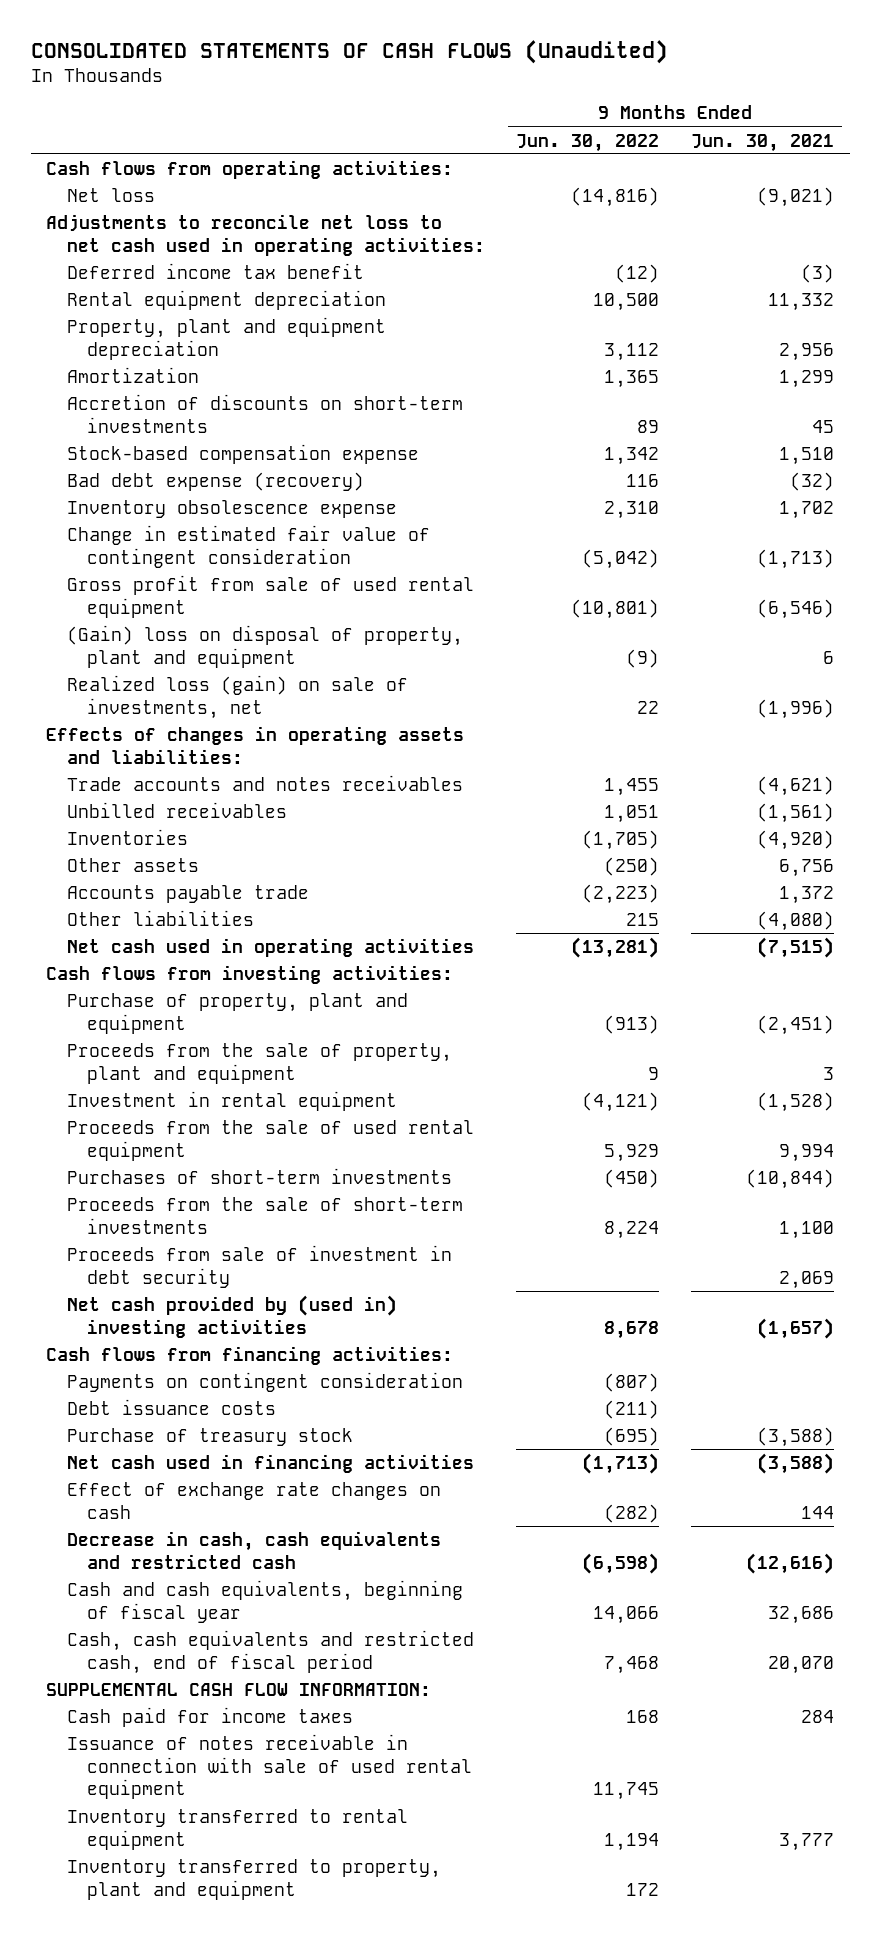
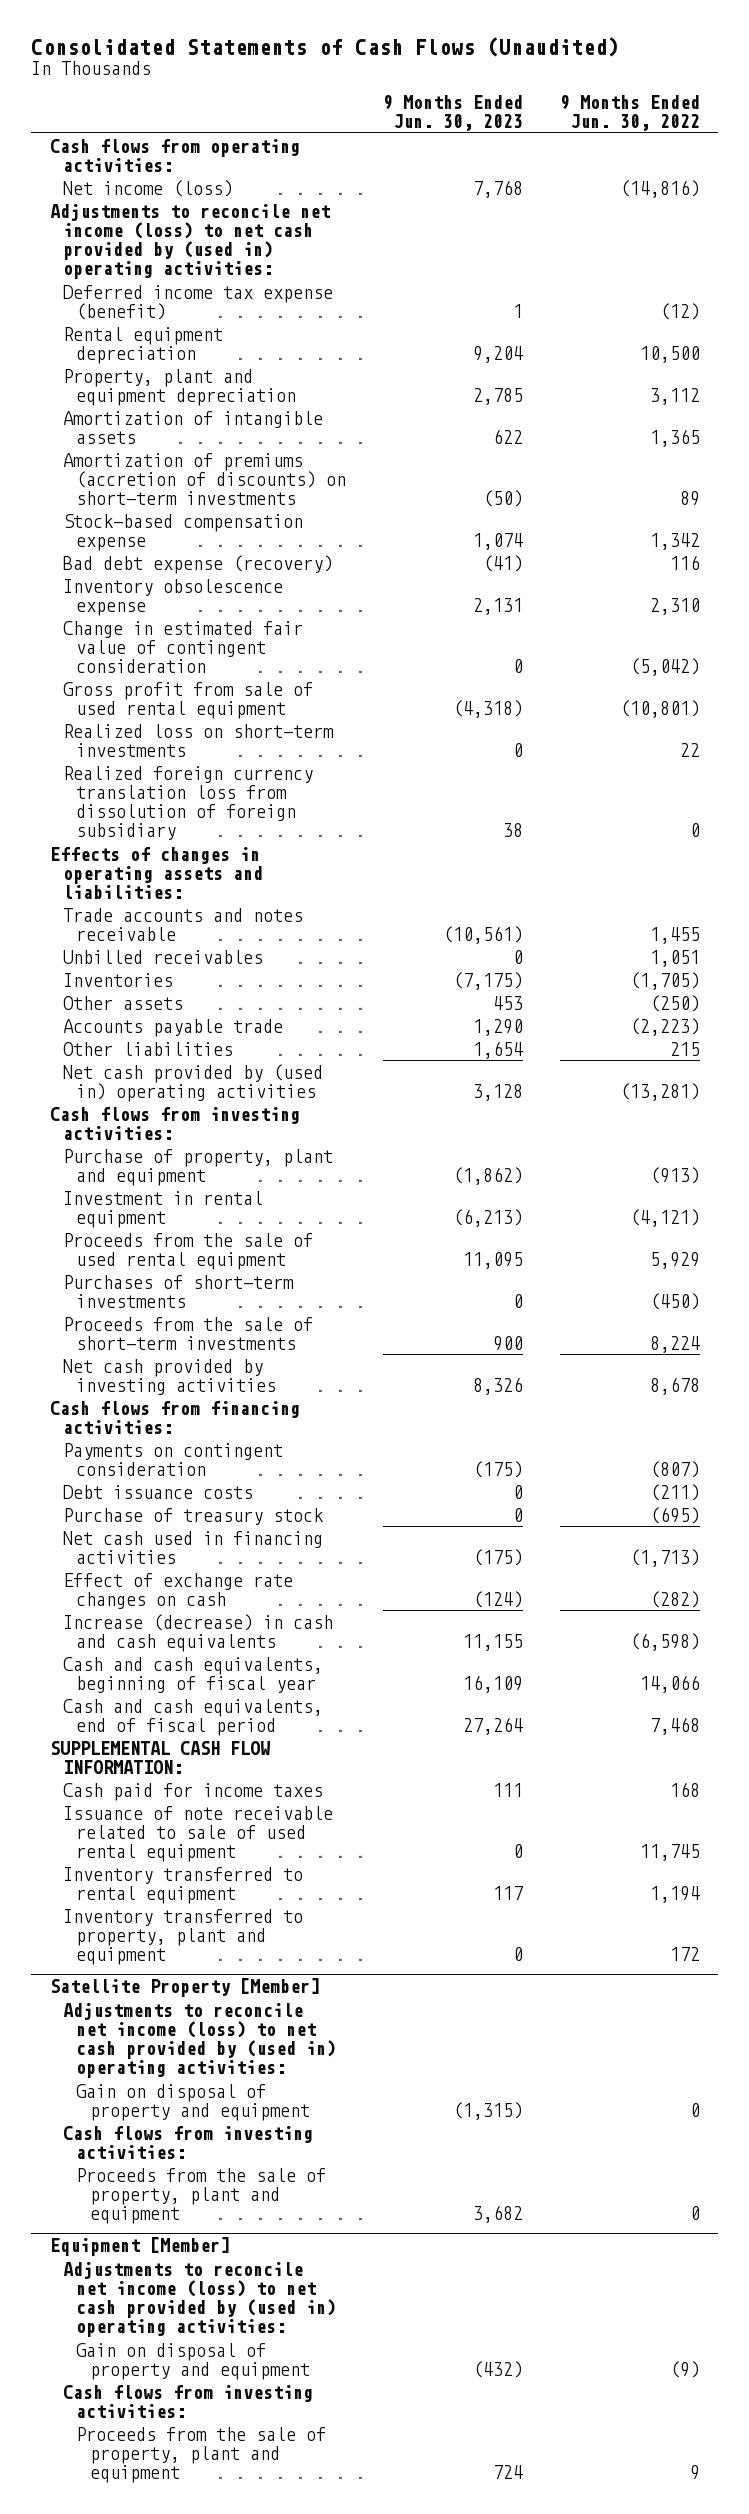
[30,40,668,65] CONSOLIDATED STATEMENTS OF CASH FLOWS (Unaudited) -> [31,36,620,57] Consolidated Statements of Cash Flows (Unaudited)
[691,133,835,152] Jun. 30, 2021 -> none
none -> [383,94,524,132] 9 Months Ended Jun. 30, 2023
[66,187,155,202] Net loss -> [62,179,233,197] Net income (loss)
[46,213,485,256] Adjustments to reconcile net loss to net cash used in operating activities: -> [49,203,330,280] Adjustments to reconcile net income (loss) to net cash provided by (used in) operating activities:
[66,262,364,279] Deferred income tax benefit -> [62,284,333,320] Deferred income tax expense (benefit)
[66,366,199,383] Amortization -> [62,410,323,444] Amortization of intangible assets
[66,393,463,433] Accretion of discounts on short-term investments -> [62,452,347,505] Amortization of premiums (accretion of discounts) on short-term investments
[66,624,463,668] (Gain) loss on disposal of property, plant and equipment -> none
[66,674,408,719] Realized loss (gain) on sale of investments, net -> [62,723,334,757] Realized loss on short-term investments
none -> [62,765,313,841] Realized foreign currency translation loss from dissolution of foreign subsidiary
[66,774,463,791] Trade accounts and notes receivables -> [62,907,303,941] Trade accounts and notes receivable
[66,937,474,957] Net cash used in operating activities -> [62,1063,323,1102] Net cash provided by (used in) operating activities
[66,1042,452,1084] Proceeds from the sale of property, plant and equipment -> none
[66,1244,452,1288] Proceeds from sale of investment in debt security -> none
[66,1294,397,1338] Net cash provided by (used in) investing activities -> [62,1358,277,1395] Net cash provided by investing activities
[66,1530,441,1569] Decrease in cash, cash equivalents and restricted cash -> [62,1613,333,1652] Increase (decrease) in cash and cash equivalents
[66,1629,474,1674] Cash, cash equivalents and restricted cash, end of fiscal period -> [62,1698,323,1736] Cash and cash equivalents, end of fiscal period
[66,1733,472,1800] Issuance of notes receivable in connection with sale of used rental equipment -> [62,1805,333,1862] Issuance of note receivable related to sale of used rental equipment
none -> [49,1978,320,1998] Satellite Property [Member]
none -> [62,2002,337,2079] Adjustments to reconcile net income (loss) to net cash provided by (used in) operating activities:
none -> [76,2083,310,2121] Gain on disposal of property and equipment
none -> [62,2125,313,2159] Cash flows from investing activities:
none -> [76,2167,327,2224] Proceeds from the sale of property, plant and equipment
none -> [49,2237,230,2257] Equipment [Member]
none -> [62,2261,337,2338] Adjustments to reconcile net income (loss) to net cash provided by (used in) operating activities:
none -> [76,2342,310,2380] Gain on disposal of property and equipment
none -> [62,2384,313,2418] Cash flows from investing activities:
none -> [76,2426,327,2483] Proceeds from the sale of property, plant and equipment

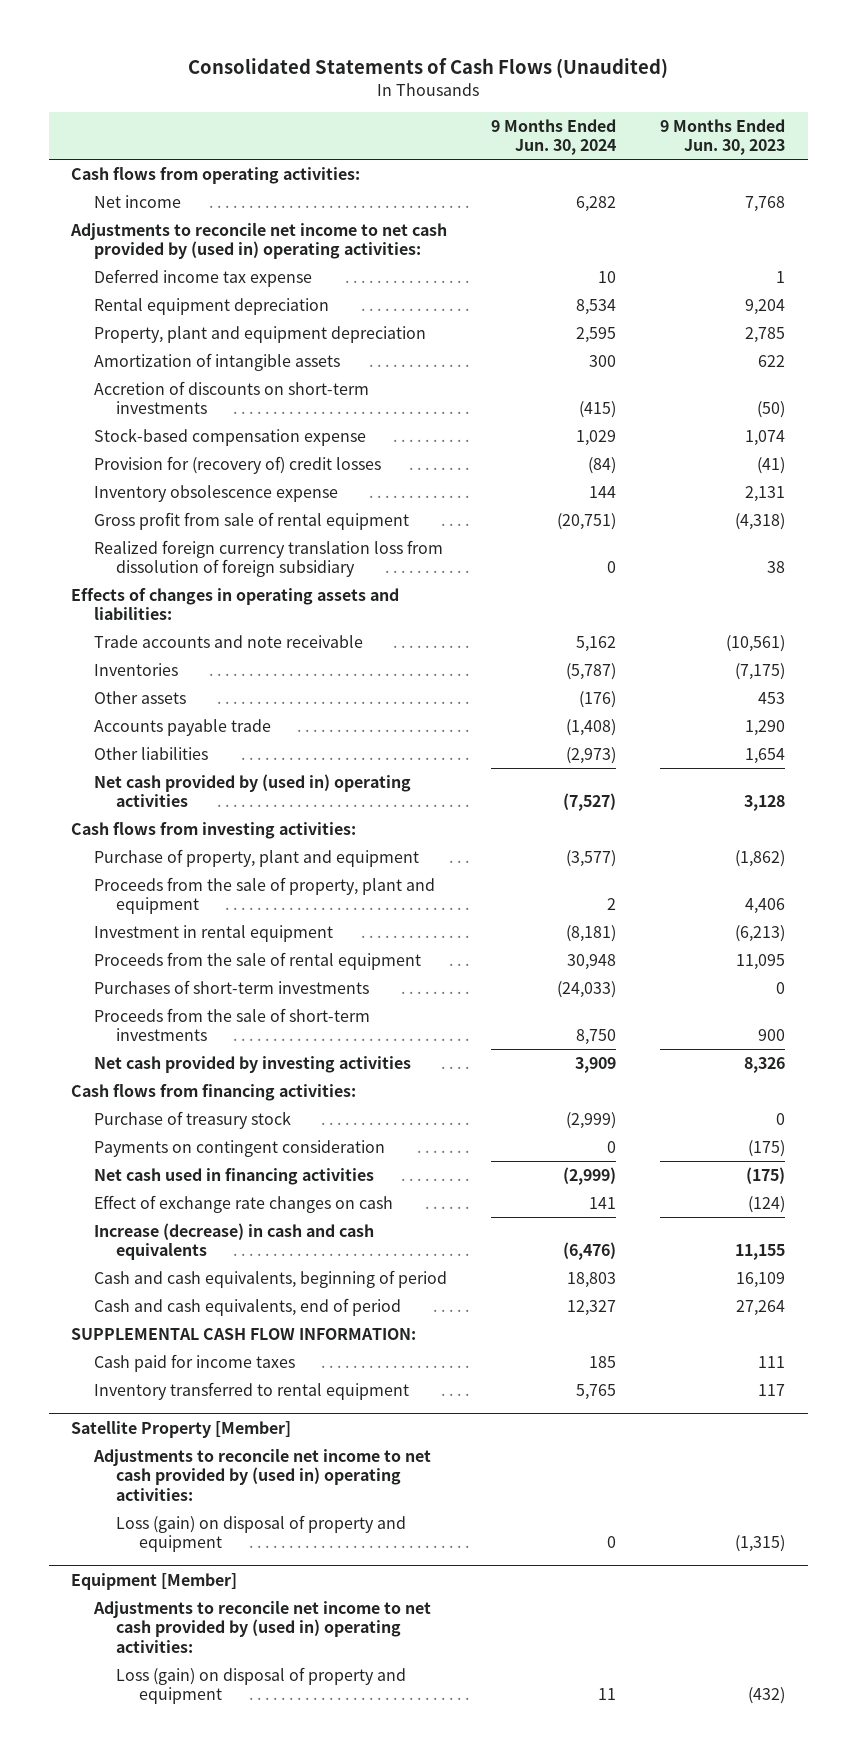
[559,94,700,132] 9 Months Ended Jun. 30, 2022 -> none
none -> [491,118,617,156] 9 Months Ended Jun. 30, 2024
[62,179,233,197] Net income (loss) -> [93,194,181,208] Net income
[49,203,330,280] Adjustments to reconcile net income (loss) to net cash provided by (used in) operating activities: -> [70,222,448,260] Adjustments to reconcile net income to net cash provided by (used in) operating activities:
[62,284,333,320] Deferred income tax expense (benefit) -> [93,268,312,287] Deferred income tax expense
[62,452,347,505] Amortization of premiums (accretion of discounts) on short-term investments -> [93,380,369,415] Accretion of discounts on short-term investments
[62,554,333,574] Bad debt expense (recovery) -> [93,455,381,474] Provision for (recovery of) credit losses
[62,620,303,673] Change in estimated fair value of contingent consideration -> none
[62,723,334,757] Realized loss on short-term investments -> none
[62,681,313,719] Gross profit from sale of used rental equipment -> [93,511,409,530] Gross profit from sale of rental equipment
[62,949,263,964] Unbilled receivables -> none
[62,907,303,941] Trade accounts and notes receivable -> [93,634,363,648] Trade accounts and note receivable
none -> [93,876,435,915] Proceeds from the sale of property, plant and equipment
[62,1232,313,1270] Proceeds from the sale of used rental equipment -> [93,951,421,970] Proceeds from the sale of rental equipment
[62,1484,253,1499] Debt issuance costs -> none
[62,1442,283,1476] Payments on contingent consideration -> [93,1139,385,1157] Payments on contingent consideration
[62,1656,323,1693] Cash and cash equivalents, beginning of fiscal year -> [93,1269,447,1288] Cash and cash equivalents, beginning of period
[62,1698,323,1736] Cash and cash equivalents, end of fiscal period -> [93,1297,401,1316] Cash and cash equivalents, end of period
[62,1805,333,1862] Issuance of note receivable related to sale of used rental equipment -> none
[62,1908,303,1965] Inventory transferred to property, plant and equipment -> none
[62,2125,313,2159] Cash flows from investing activities: -> none
[76,2167,327,2224] Proceeds from the sale of property, plant and equipment -> none
[62,2002,337,2079] Adjustments to reconcile net income (loss) to net cash provided by (used in) operating activities: -> [92,1448,431,1502] Adjustments to reconcile net income to net cash provided by (used in) operating activities:
[76,2083,310,2121] Gain on disposal of property and equipment -> [116,1514,407,1553] Loss (gain) on disposal of property and equipment
[62,2384,313,2418] Cash flows from investing activities: -> none
[76,2426,327,2483] Proceeds from the sale of property, plant and equipment -> none
[62,2261,337,2338] Adjustments to reconcile net income (loss) to net cash provided by (used in) operating activities: -> [92,1600,431,1654] Adjustments to reconcile net income to net cash provided by (used in) operating activities:
[76,2342,310,2380] Gain on disposal of property and equipment -> [116,1666,407,1705] Loss (gain) on disposal of property and equipment

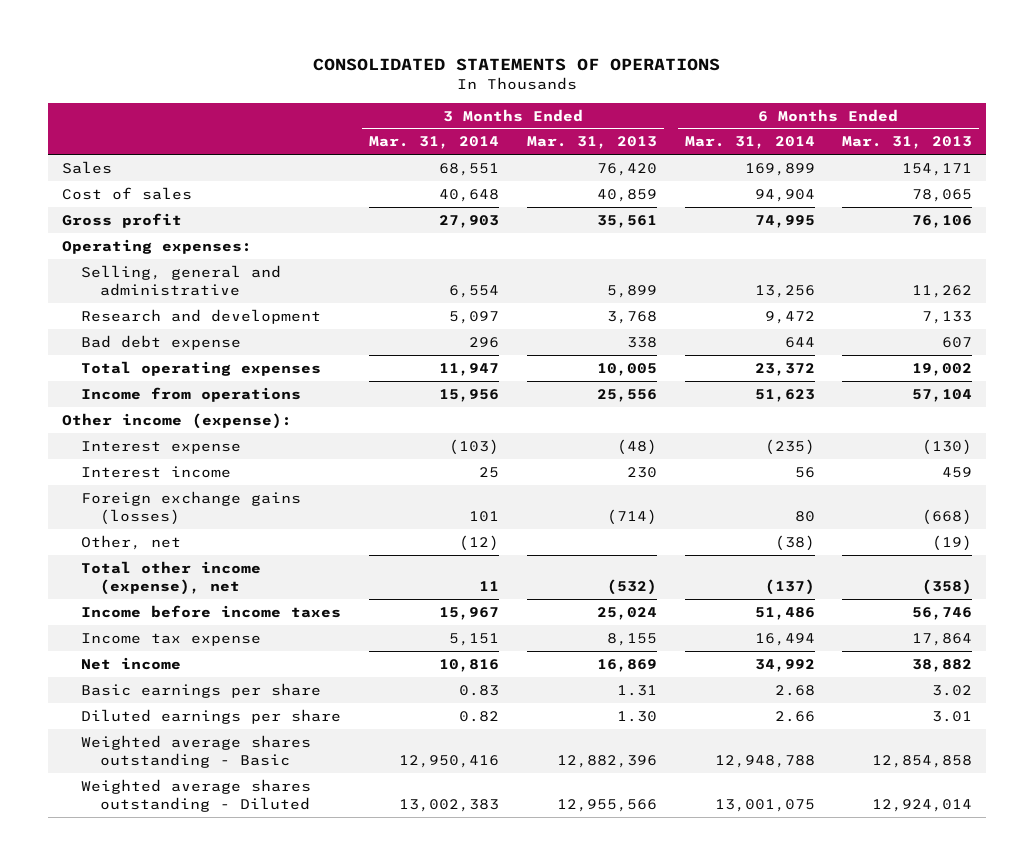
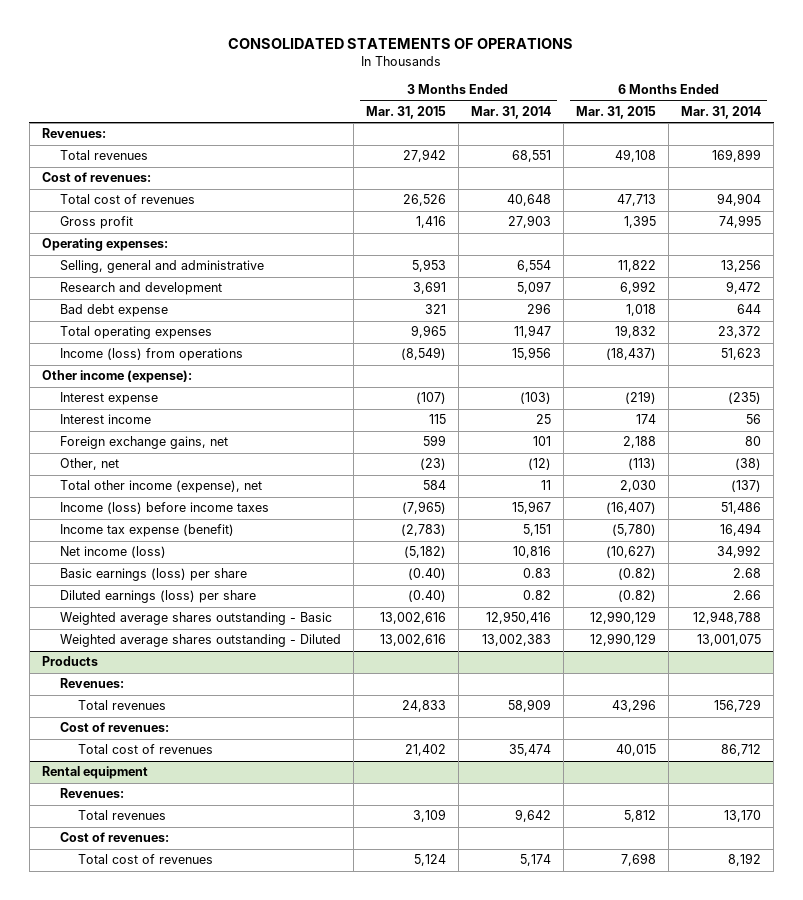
[526,136,657,150] Mar. 31, 2013 -> none
[842,136,973,150] Mar. 31, 2013 -> none
none -> [365,105,446,119] Mar. 31, 2015
none -> [576,105,657,119] Mar. 31, 2015
none -> [41,128,106,139] Revenues:
[61,160,112,174] Sales -> [59,150,148,161] Total revenues
none -> [41,172,151,183] Cost of revenues:
[61,186,192,200] Cost of sales -> [59,194,195,205] Total cost of revenues
[80,386,301,402] Income from operations -> [59,348,243,362] Income (loss) from operations
[80,490,301,525] Foreign exchange gains (losses) -> [59,436,228,450] Foreign exchange gains, net
[80,604,341,618] Income before income taxes -> [59,502,269,515] Income (loss) before income taxes
[80,632,261,646] Income tax expense -> [59,524,234,538] Income tax expense (benefit)
[80,656,181,670] Net income -> [59,546,166,559] Net income (loss)
[80,682,321,698] Basic earnings per share -> [59,568,247,582] Basic earnings (loss) per share
[80,708,341,724] Diluted earnings per share -> [59,590,256,604] Diluted earnings (loss) per share
none -> [41,656,98,667] Products
none -> [59,678,124,689] Revenues:
none -> [78,700,167,711] Total revenues
none -> [59,722,169,733] Cost of revenues:
none -> [78,744,214,755] Total cost of revenues
none -> [41,766,148,780] Rental equipment
none -> [59,788,124,799] Revenues:
none -> [78,810,167,821] Total revenues
none -> [59,832,169,843] Cost of revenues:
none -> [78,854,214,865] Total cost of revenues

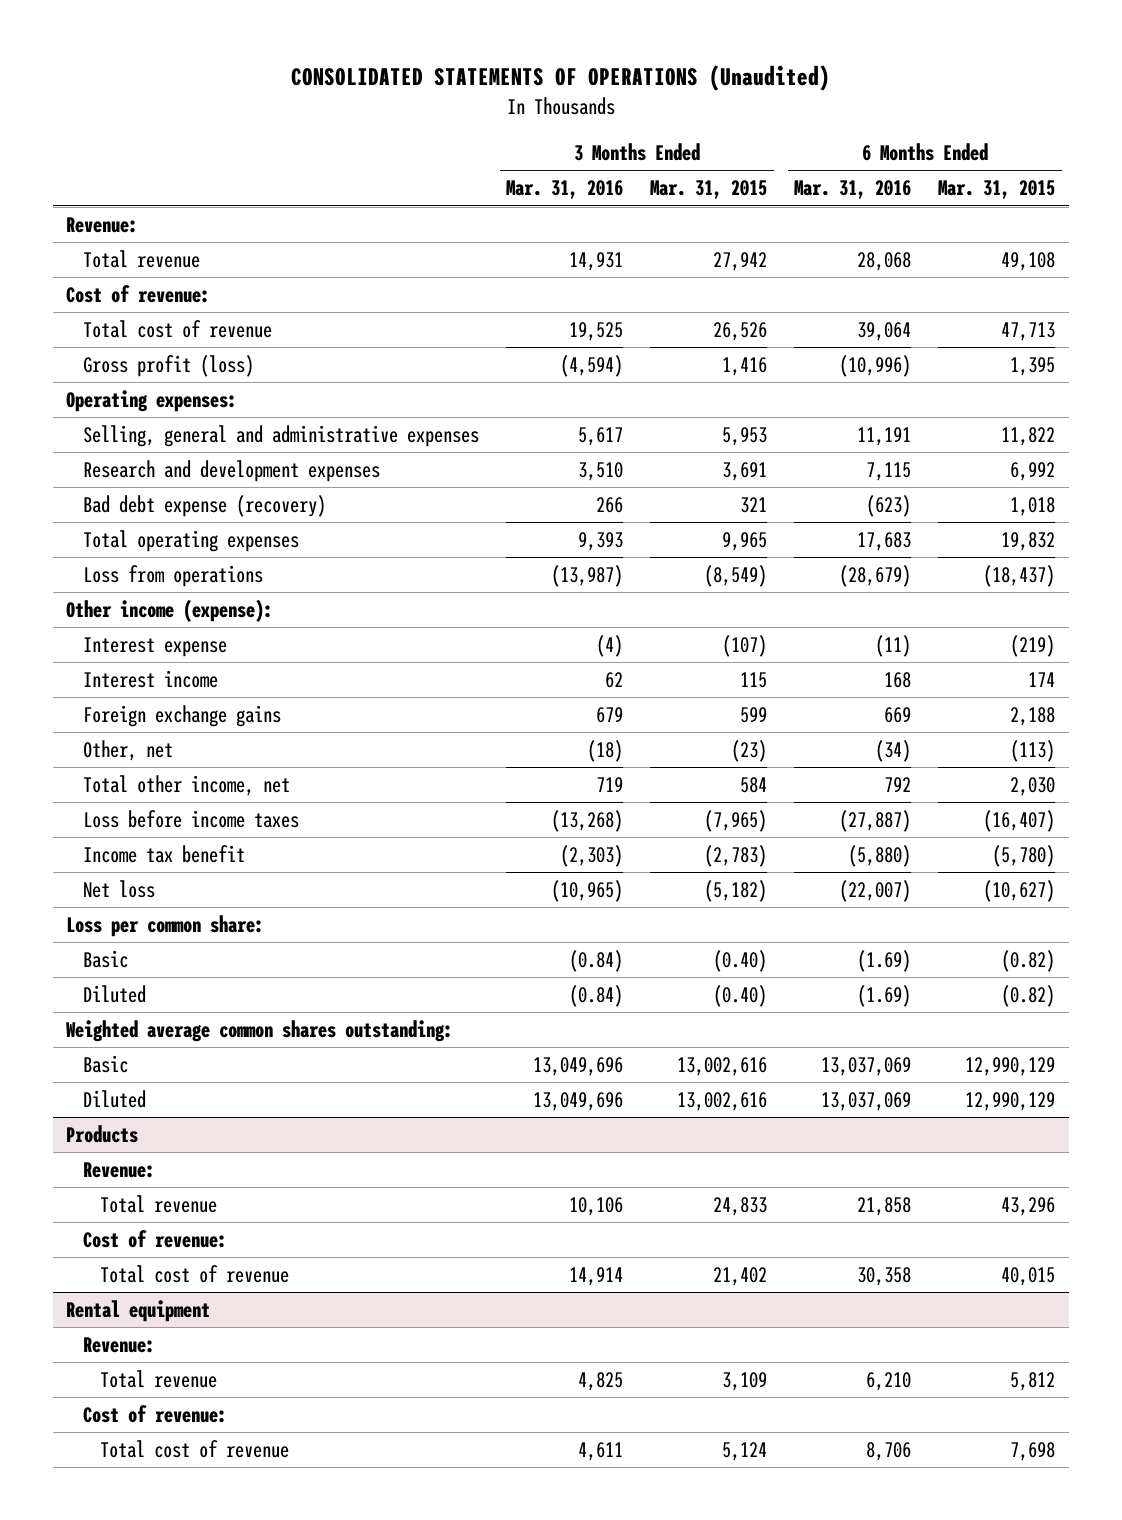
[228,37,574,49] CONSOLIDATED STATEMENTS OF OPERATIONS -> [290,65,830,92] CONSOLIDATED STATEMENTS OF OPERATIONS (Unaudited)
[470,105,551,119] Mar. 31, 2014 -> none
[681,105,762,119] Mar. 31, 2014 -> none
none -> [506,180,624,200] Mar. 31, 2016
none -> [794,180,912,200] Mar. 31, 2016
[41,128,106,139] Revenues: -> [66,217,139,234] Revenue:
[59,150,148,161] Total revenues -> [83,250,201,269] Total revenue
[41,172,151,183] Cost of revenues: -> [66,285,211,304] Cost of revenue:
[59,194,195,205] Total cost of revenues -> [83,320,273,339] Total cost of revenue
[59,216,133,230] Gross profit -> [83,355,255,378] Gross profit (loss)
[59,260,264,274] Selling, general and administrative -> [83,425,480,448] Selling, general and administrative expenses
[59,282,222,296] Research and development -> [83,460,381,483] Research and development expenses
[59,304,168,318] Bad debt expense -> [83,495,327,518] Bad debt expense (recovery)
[59,348,243,362] Income (loss) from operations -> [83,565,264,588] Loss from operations
[59,436,228,450] Foreign exchange gains, net -> [83,705,282,728] Foreign exchange gains
[59,480,262,494] Total other income (expense), net -> [83,775,291,797] Total other income, net
[59,502,269,515] Income (loss) before income taxes -> [83,810,300,829] Loss before income taxes
[59,524,234,538] Income tax expense (benefit) -> [83,845,246,864] Income tax benefit
[59,546,166,559] Net income (loss) -> [83,880,156,899] Net loss
none -> [66,915,265,938] Loss per common share:
[59,568,247,582] Basic earnings (loss) per share -> [83,950,129,969] Basic
[59,590,256,604] Diluted earnings (loss) per share -> [83,985,147,1004] Diluted
none -> [66,1020,454,1043] Weighted average common shares outstanding:
[59,612,332,626] Weighted average shares outstanding - Basic -> [83,1055,129,1074] Basic
[59,634,341,648] Weighted average shares outstanding - Diluted -> [83,1090,147,1109] Diluted
[59,678,124,689] Revenues: -> [83,1162,156,1179] Revenue:
[78,700,167,711] Total revenues -> [100,1195,218,1214] Total revenue
[59,722,169,733] Cost of revenues: -> [83,1230,228,1249] Cost of revenue:
[78,744,214,755] Total cost of revenues -> [100,1265,290,1284] Total cost of revenue
[59,788,124,799] Revenues: -> [83,1337,156,1354] Revenue:
[78,810,167,821] Total revenues -> [100,1370,218,1389] Total revenue
[59,832,169,843] Cost of revenues: -> [83,1405,228,1424] Cost of revenue:
[78,854,214,865] Total cost of revenues -> [100,1440,290,1459] Total cost of revenue

